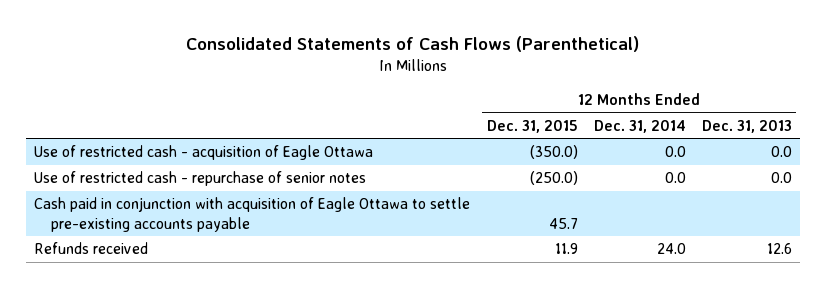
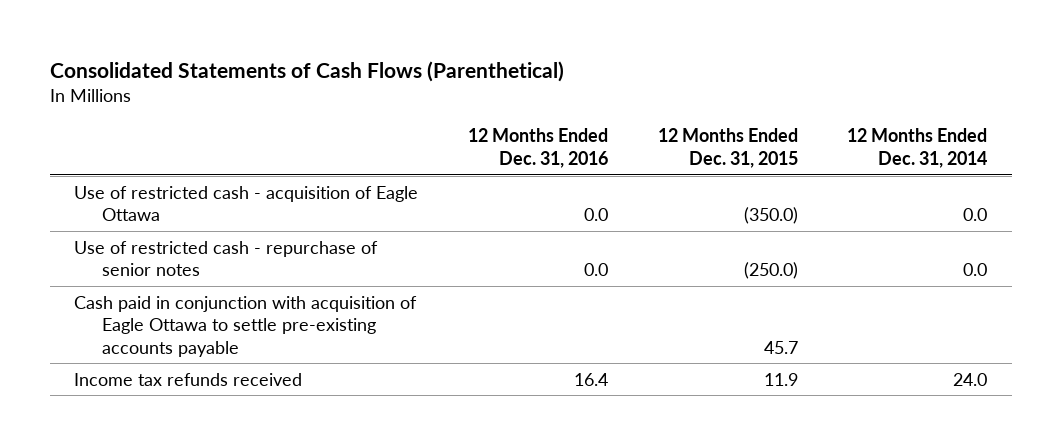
[702,119,793,133] Dec. 31, 2013 -> none
none -> [467,128,608,168] 12 Months Ended Dec. 31, 2016
[34,242,149,255] Refunds received -> [74,372,303,386] Income tax refunds received

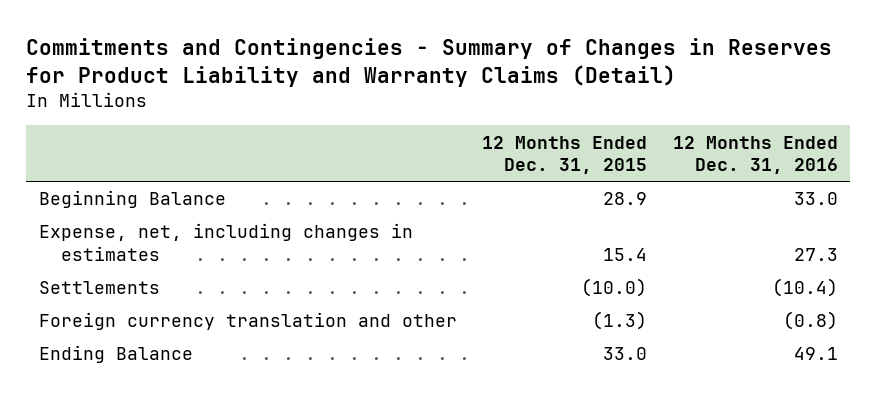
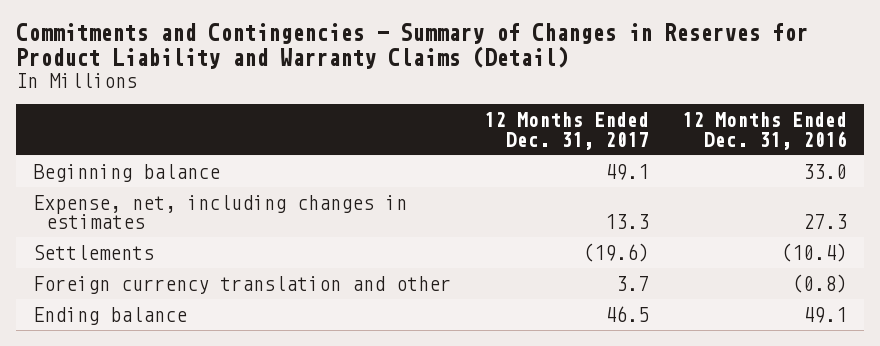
[482,135,648,175] 12 Months Ended Dec. 31, 2015 -> none
none -> [484,112,650,150] 12 Months Ended Dec. 31, 2017
[39,190,227,209] Beginning Balance -> [32,163,220,182] Beginning balance
[39,345,194,364] Ending Balance -> [32,306,187,325] Ending balance

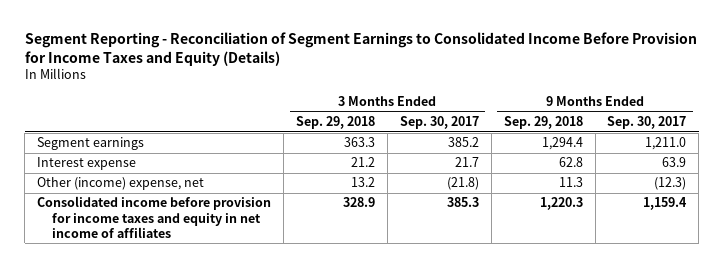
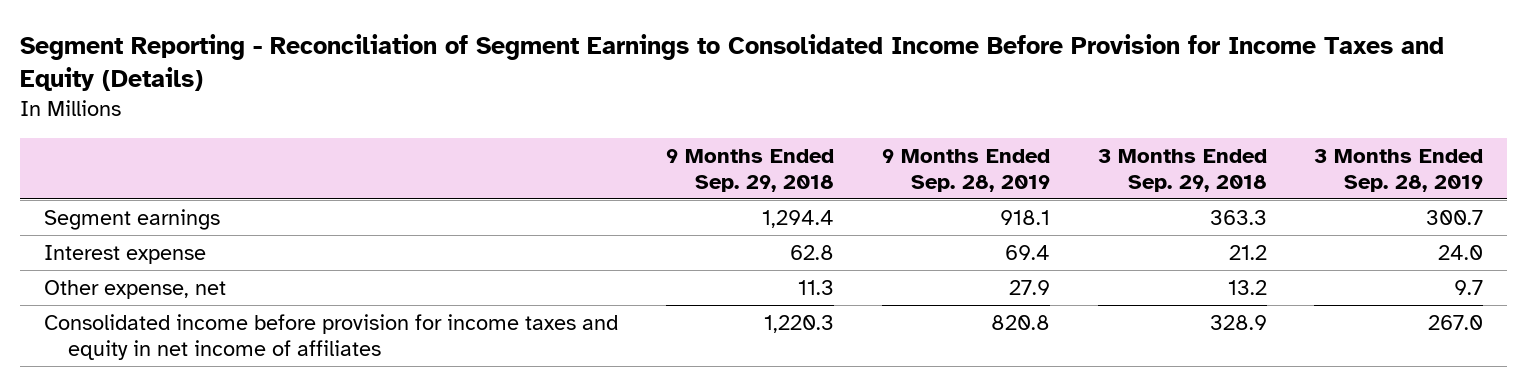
[399,116,479,130] Sep. 30, 2017 -> none
[607,116,687,130] Sep. 30, 2017 -> none
none -> [881,148,1050,192] 9 Months Ended Sep. 28, 2019
none -> [1314,148,1484,192] 3 Months Ended Sep. 28, 2019
[37,177,205,191] Other (income) expense, net -> [44,279,227,299] Other expense, net

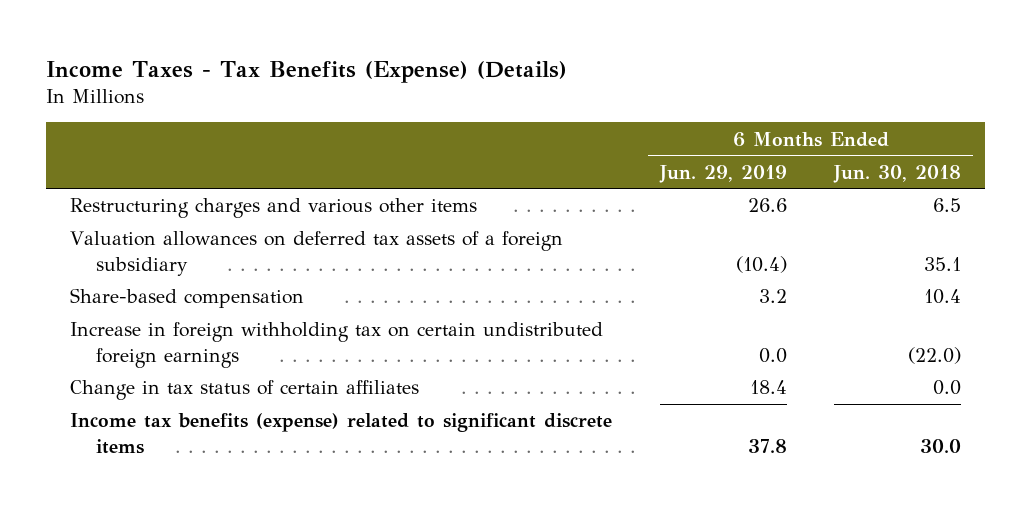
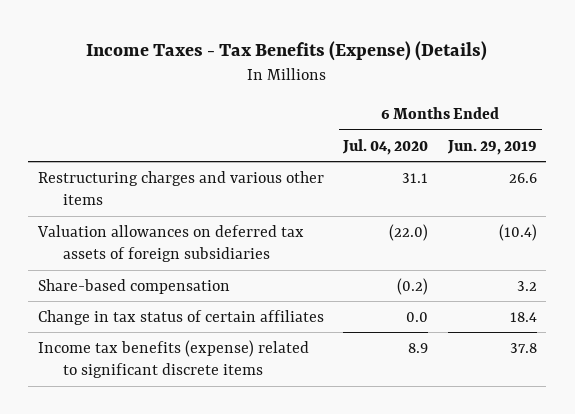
[833,164,962,183] Jun. 30, 2018 -> none
none -> [342,138,429,155] Jul. 04, 2020
[70,231,564,276] Valuation allowances on deferred tax assets of a foreign subsidiary -> [37,224,305,262] Valuation allowances on deferred tax assets of foreign subsidiaries
[70,322,604,368] Increase in foreign withholding tax on certain undistributed foreign earnings -> none

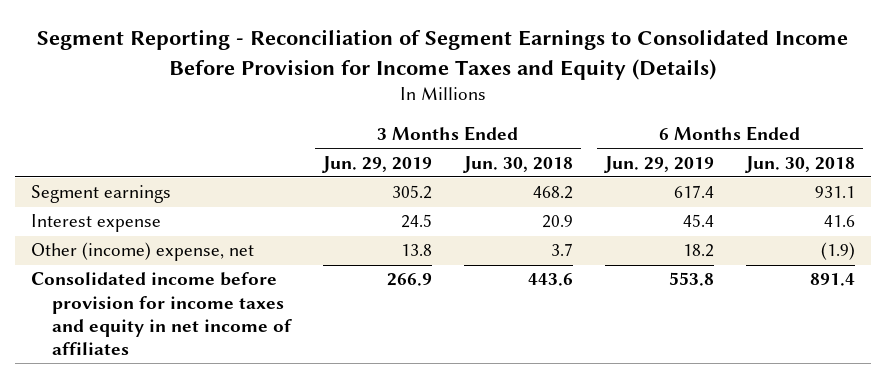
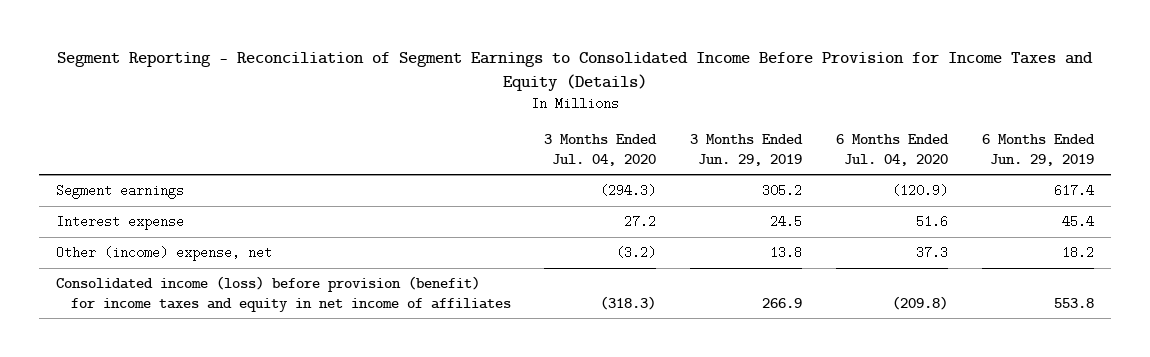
[463,155,574,173] Jun. 30, 2018 -> none
[745,155,856,173] Jun. 30, 2018 -> none
none -> [544,133,658,166] 3 Months Ended Jul. 04, 2020
none -> [836,133,950,166] 6 Months Ended Jul. 04, 2020
[31,272,293,355] Consolidated income before provision for income taxes and equity in net income of affiliates -> [55,276,511,312] Consolidated income (loss) before provision (benefit) for income taxes and equity in net income of affiliates

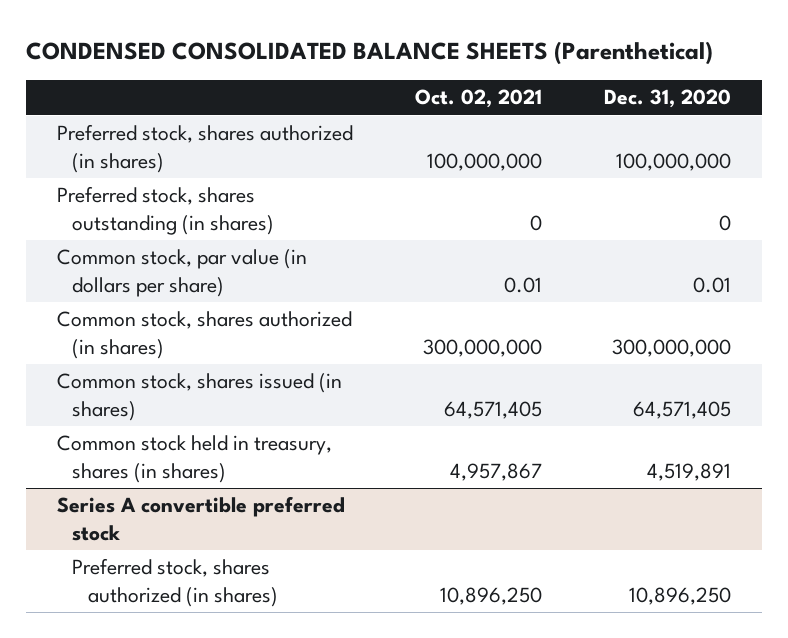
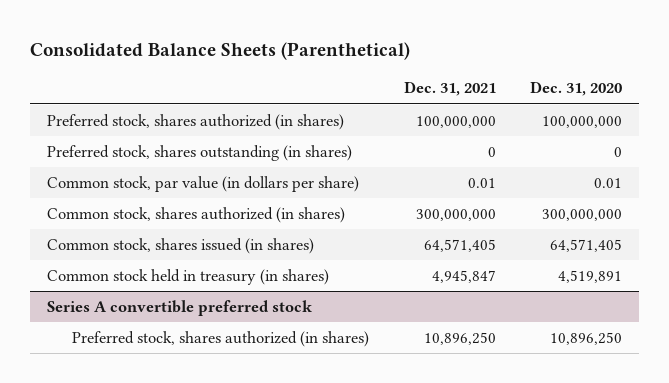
[25,40,713,65] CONDENSED CONSOLIDATED BALANCE SHEETS (Parenthetical) -> [29,41,410,60] Consolidated Balance Sheets (Parenthetical)
[414,89,542,109] Oct. 02, 2021 -> none
none -> [403,81,496,97] Dec. 31, 2021
[56,435,332,483] Common stock held in treasury, shares (in shares) -> [47,269,330,286] Common stock held in treasury (in shares)

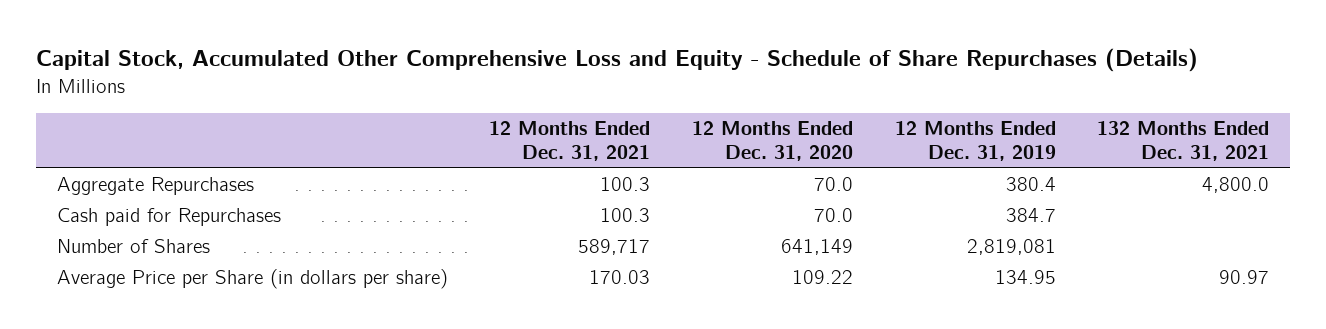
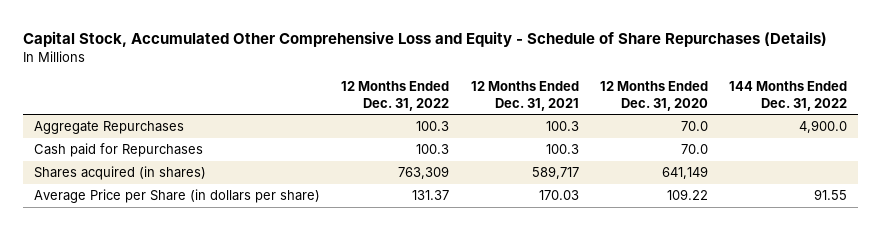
[894,120,1056,162] 12 Months Ended Dec. 31, 2019 -> none
[1097,120,1270,162] 132 Months Ended Dec. 31, 2021 -> none
none -> [341,80,450,111] 12 Months Ended Dec. 31, 2022
none -> [729,80,848,111] 144 Months Ended Dec. 31, 2022
[56,239,210,254] Number of Shares -> [34,166,207,181] Shares acquired (in shares)

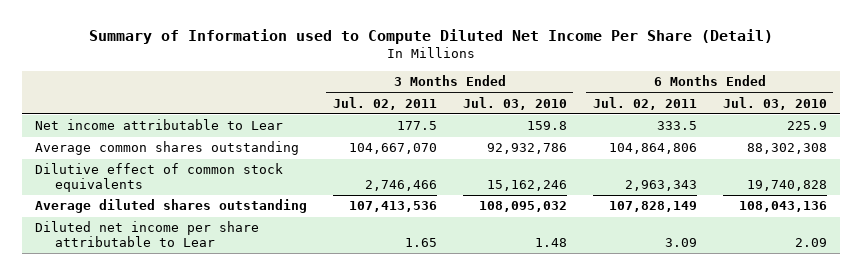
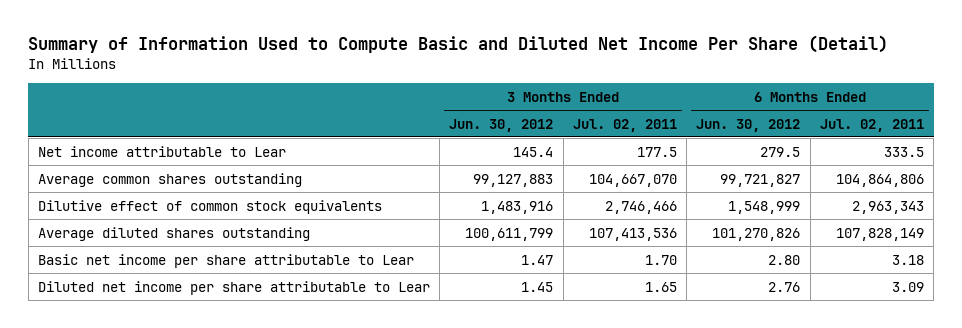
[88,29,773,45] Summary of Information used to Compute Diluted Net Income Per Share (Detail) -> [28,35,889,54] Summary of Information Used to Compute Basic and Diluted Net Income Per Share (Detail)
[462,96,567,110] Jul. 03, 2010 -> none
[722,96,827,110] Jul. 03, 2010 -> none
none -> [449,118,554,132] Jun. 30, 2012
none -> [696,118,801,132] Jun. 30, 2012
none -> [37,253,414,268] Basic net income per share attributable to Lear

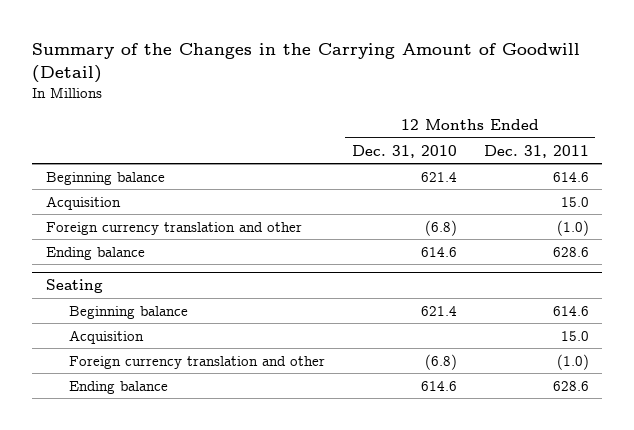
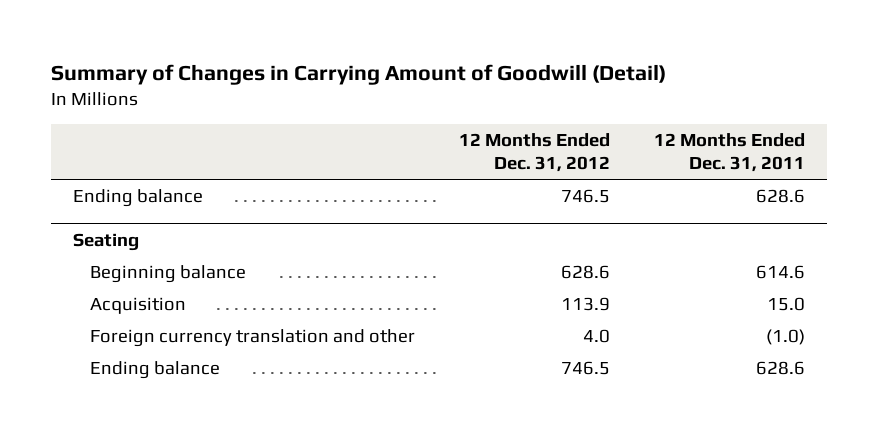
[32,43,581,84] Summary of the Changes in the Carrying Amount of Goodwill (Detail) -> [50,63,666,85] Summary of Changes in Carrying Amount of Goodwill (Detail)
[351,144,457,158] Dec. 31, 2010 -> none
none -> [458,132,610,173] 12 Months Ended Dec. 31, 2012
[45,171,165,185] Beginning balance -> none
[45,195,121,210] Acquisition -> none
[45,221,302,235] Foreign currency translation and other -> none

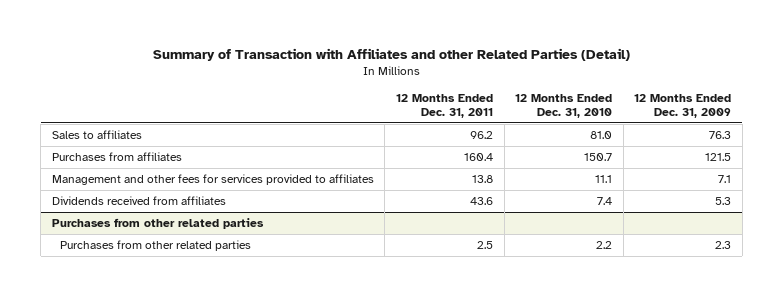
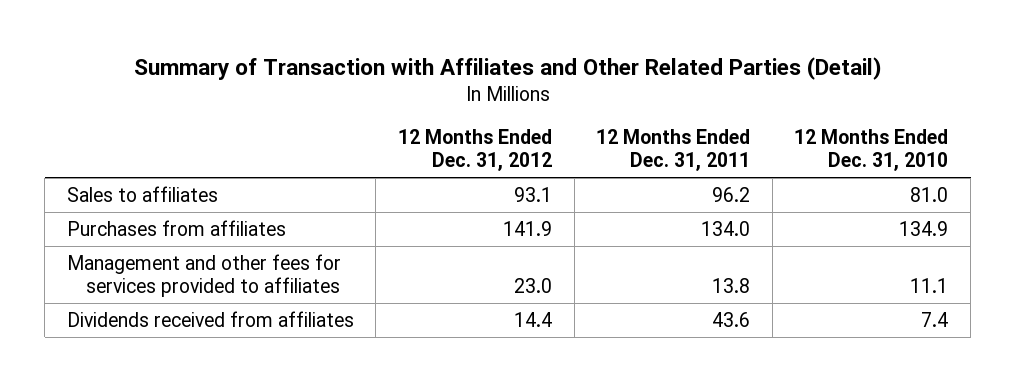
[152,48,630,62] Summary of Transaction with Affiliates and other Related Parties (Detail) -> [133,56,882,80] Summary of Transaction with Affiliates and Other Related Parties (Detail)
[634,93,732,118] 12 Months Ended Dec. 31, 2009 -> none
none -> [398,129,553,172] 12 Months Ended Dec. 31, 2012
[464,153,494,162] 160.4 -> [701,221,751,237] 134.0
[584,153,613,162] 150.7 -> [899,221,949,237] 134.9
[51,218,264,230] Purchases from other related parties -> none
[60,240,252,252] Purchases from other related parties -> none

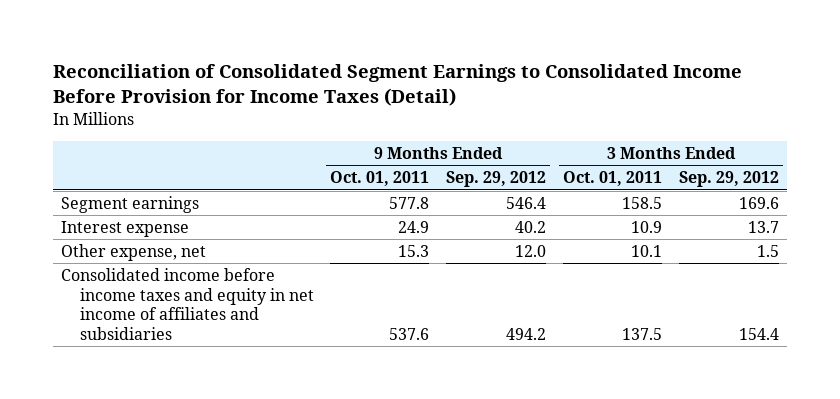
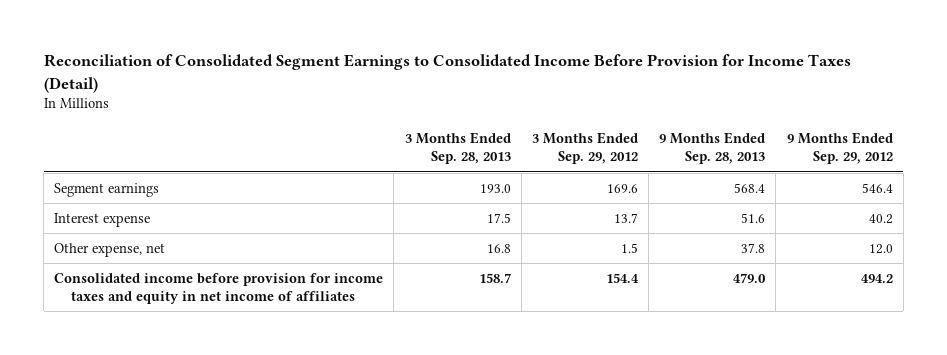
[330,171,430,187] Oct. 01, 2011 -> none
[563,171,663,187] Oct. 01, 2011 -> none
none -> [404,131,511,165] 3 Months Ended Sep. 28, 2013
none -> [659,131,766,165] 9 Months Ended Sep. 28, 2013
[61,267,314,341] Consolidated income before income taxes and equity in net income of affiliates and subsidiaries -> [54,272,384,305] Consolidated income before provision for income taxes and equity in net income of affiliates

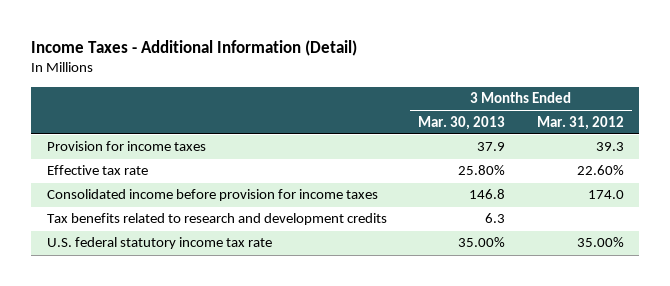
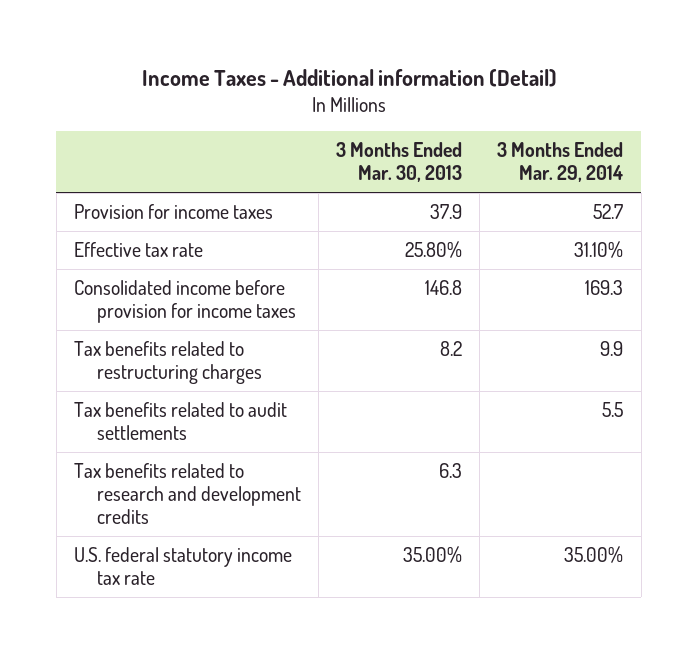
[30,40,357,57] Income Taxes - Additional Information (Detail) -> [141,69,557,88] Income Taxes - Additional information (Detail)
[536,115,624,130] Mar. 31, 2012 -> none
none -> [497,142,624,183] 3 Months Ended Mar. 29, 2014
none -> [73,340,263,384] Tax benefits related to restructuring charges
none -> [73,401,287,440] Tax benefits related to audit settlements

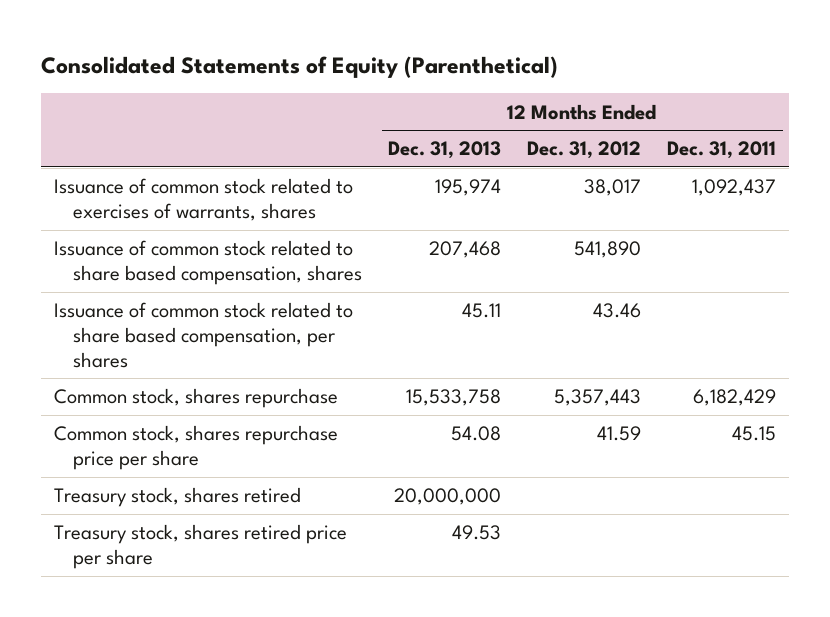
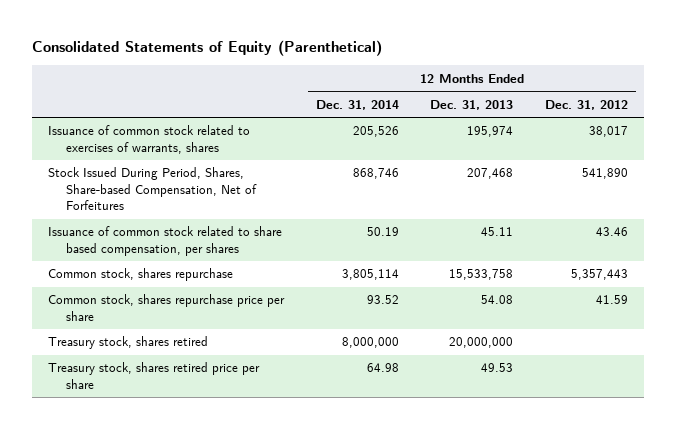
[667,141,777,160] Dec. 31, 2011 -> none
none -> [315,99,399,110] Dec. 31, 2014
[54,240,363,285] Issuance of common stock related to share based compensation, shares -> [47,167,258,211] Stock Issued During Period, Shares, Share-based Compensation, Net of Forfeitures

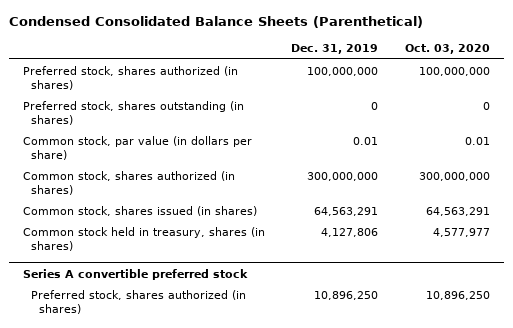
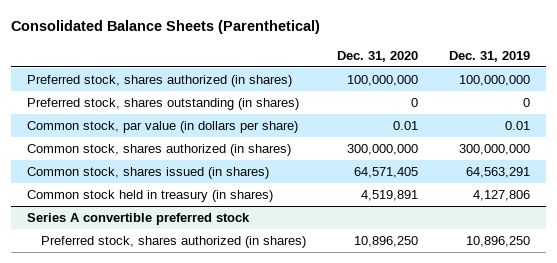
[9,16,424,29] Condensed Consolidated Balance Sheets (Parenthetical) -> [11,20,321,35] Consolidated Balance Sheets (Parenthetical)
[405,44,491,55] Oct. 03, 2020 -> none
none -> [337,50,419,62] Dec. 31, 2020
[22,226,265,251] Common stock held in treasury, shares (in shares) -> [26,189,273,202] Common stock held in treasury (in shares)

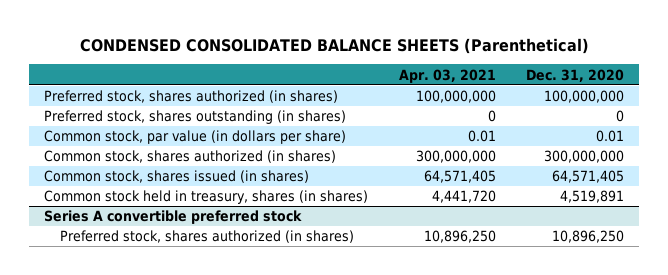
[11,20,321,35] Consolidated Balance Sheets (Parenthetical) -> [80,37,590,54] CONDENSED CONSOLIDATED BALANCE SHEETS (Parenthetical)
[449,50,531,62] Dec. 31, 2019 -> none
none -> [398,68,496,83] Apr. 03, 2021
[26,189,273,202] Common stock held in treasury (in shares) -> [44,190,369,205] Common stock held in treasury, shares (in shares)

